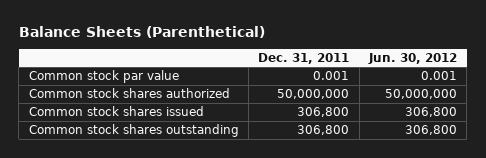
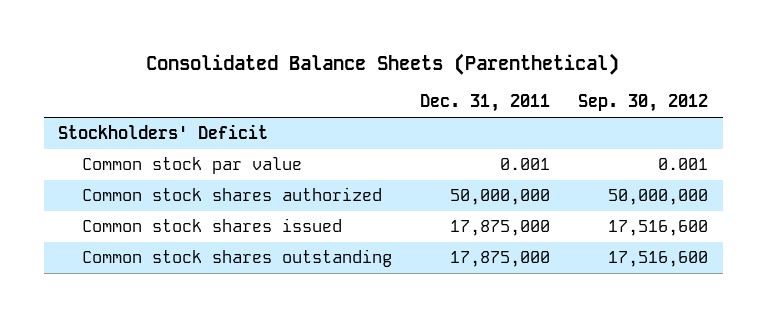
[18,25,265,38] Balance Sheets (Parenthetical) -> [146,52,620,75] Consolidated Balance Sheets (Parenthetical)
[368,52,458,64] Jun. 30, 2012 -> none
none -> [578,94,709,113] Sep. 30, 2012
none -> [58,124,269,140] Stockholders' Deficit
[297,107,350,118] 306,800 -> [450,220,551,237] 17,875,000
[297,125,350,136] 306,800 -> [450,251,551,268] 17,875,000

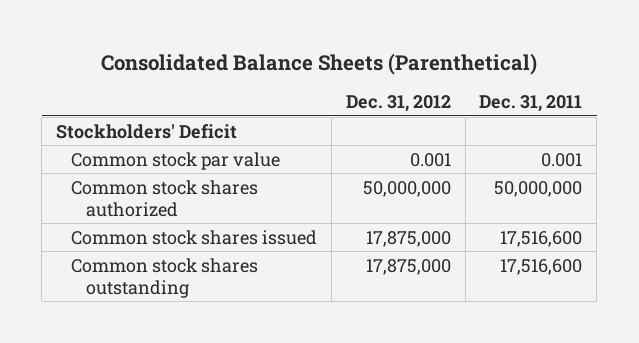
[578,94,709,113] Sep. 30, 2012 -> none
none -> [345,94,451,112] Dec. 31, 2012
[450,220,551,237] 17,875,000 -> [500,230,583,247] 17,516,600
[450,251,551,268] 17,875,000 -> [500,258,583,275] 17,516,600

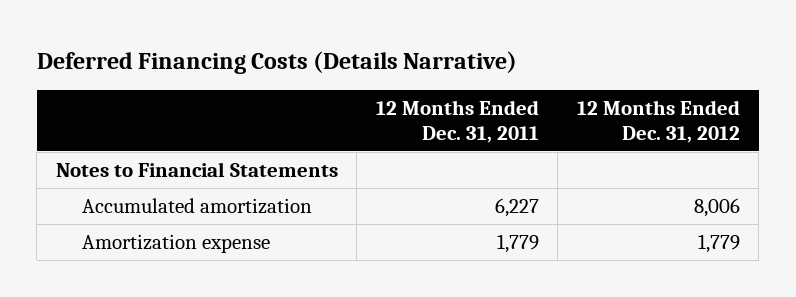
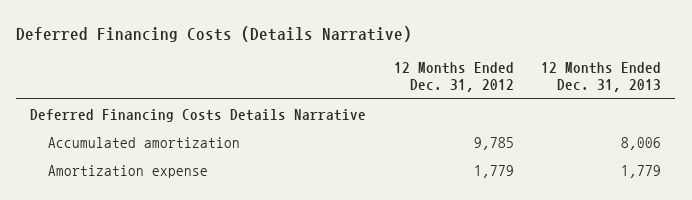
[375,99,539,144] 12 Months Ended Dec. 31, 2011 -> none
none -> [541,62,662,93] 12 Months Ended Dec. 31, 2013
[55,162,338,178] Notes to Financial Statements -> none
none -> [30,108,367,122] Deferred Financing Costs Details Narrative
[693,198,740,218] 8,006 -> [473,136,514,150] 9,785

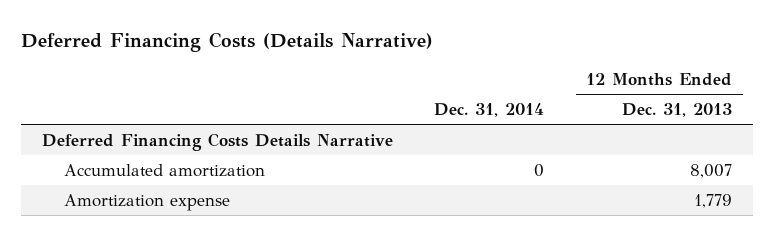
[393,62,514,93] 12 Months Ended Dec. 31, 2012 -> none
none -> [434,102,545,117] Dec. 31, 2014
[621,136,662,150] 8,006 -> [690,163,733,178] 8,007

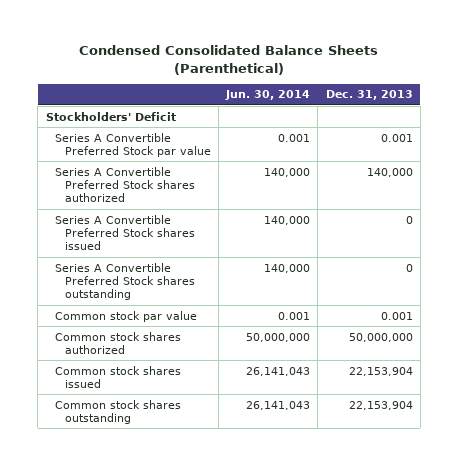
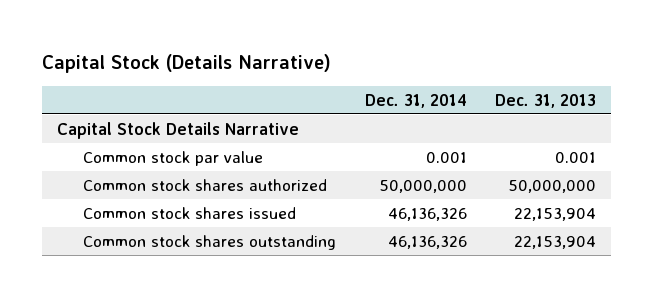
[79,45,379,75] Condensed Consolidated Balance Sheets (Parenthetical) -> [42,53,332,73] Capital Stock (Details Narrative)
[225,90,311,101] Jun. 30, 2014 -> none
none -> [364,93,467,108] Dec. 31, 2014
[45,111,176,121] Stockholders' Deficit -> none
[55,132,212,157] Series A Convertible Preferred Stock par value -> none
[55,166,196,203] Series A Convertible Preferred Stock shares authorized -> none
[55,214,196,251] Series A Convertible Preferred Stock shares issued -> none
[55,262,196,301] Series A Convertible Preferred Stock shares outstanding -> none
none -> [56,121,299,139] Capital Stock Details Narrative

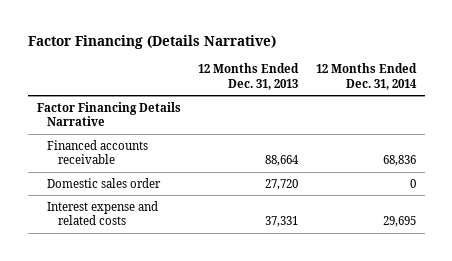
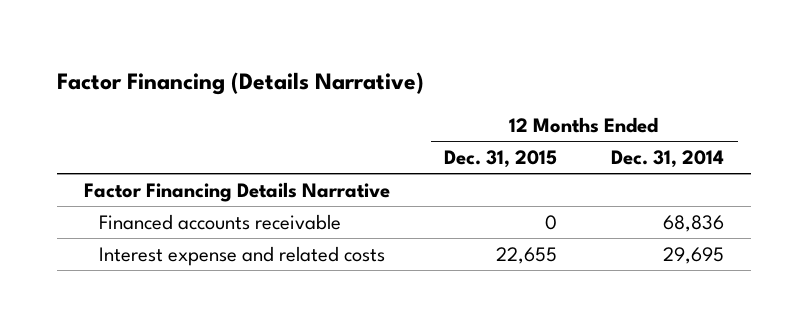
[198,63,300,91] 12 Months Ended Dec. 31, 2013 -> none
none -> [444,150,558,169] Dec. 31, 2015
[47,177,162,188] Domestic sales order -> none

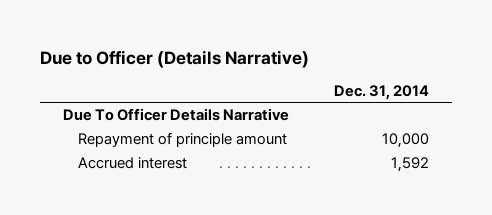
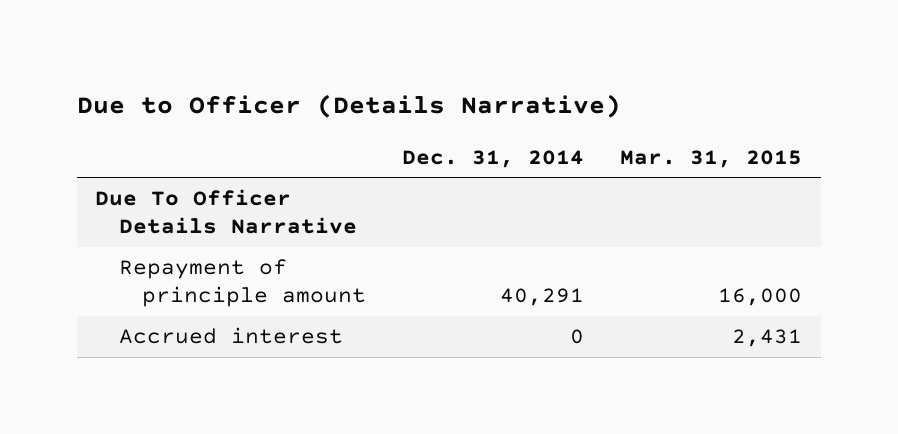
none -> [620,149,803,168] Mar. 31, 2015
[382,133,430,149] 10,000 -> [500,288,585,307] 40,291
[391,157,430,173] 1,592 -> [570,329,585,345] 0

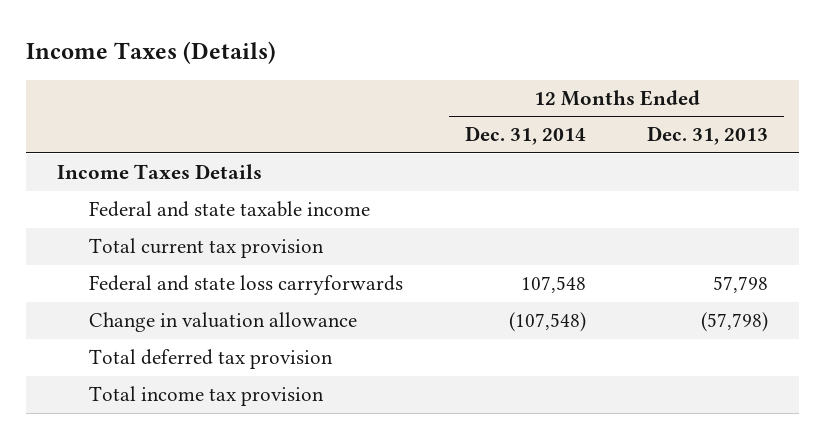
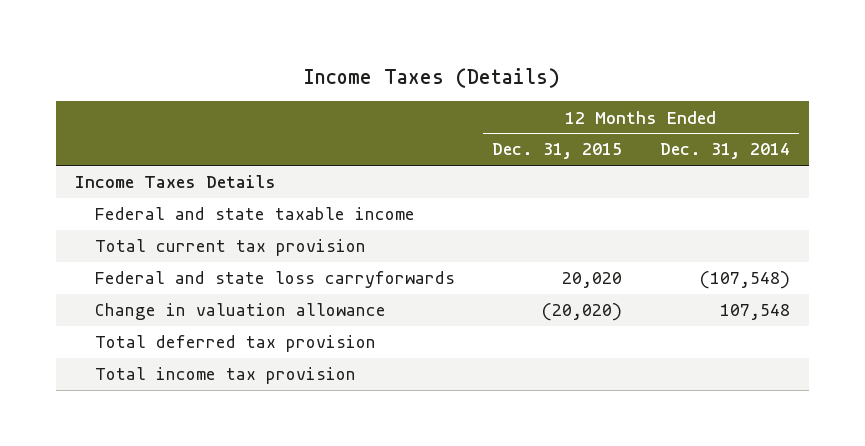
[647,126,769,146] Dec. 31, 2013 -> none
none -> [492,143,623,160] Dec. 31, 2015
[520,276,586,294] 107,548 -> [700,271,791,290] (107,548)
[508,312,586,333] (107,548) -> [720,304,791,321] 107,548

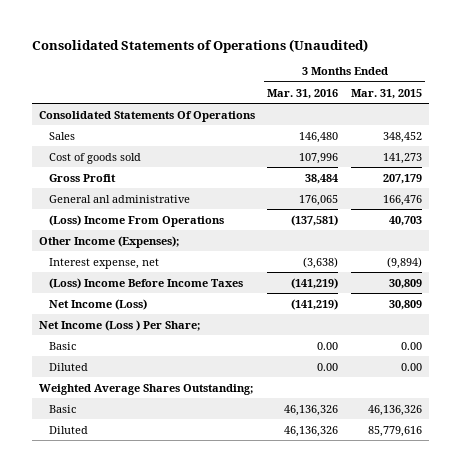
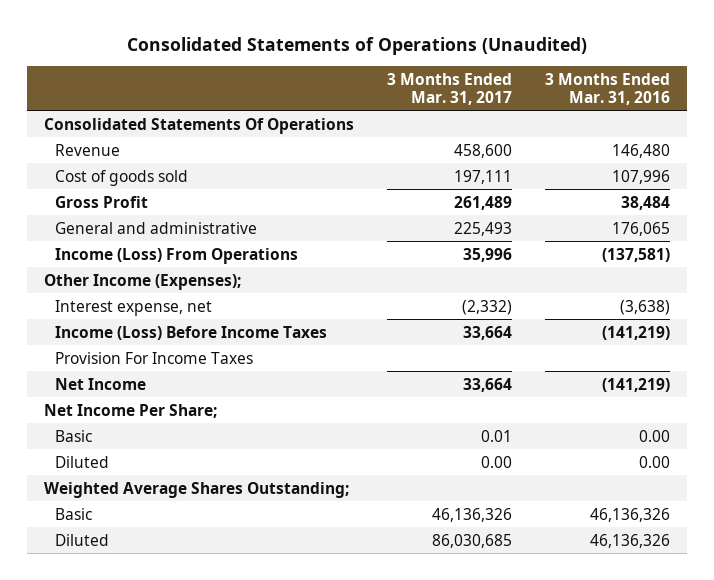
[351,88,423,99] Mar. 31, 2015 -> none
none -> [387,72,513,105] 3 Months Ended Mar. 31, 2017
[48,131,75,140] Sales -> [54,143,120,156] Revenue
[48,194,190,203] General anl administrative -> [54,221,257,234] General and administrative
[48,214,224,227] (Loss) Income From Operations -> [54,247,298,264] Income (Loss) From Operations
[48,277,243,289] (Loss) Income Before Income Taxes -> [54,325,327,340] Income (Loss) Before Income Taxes
none -> [54,351,253,364] Provision For Income Taxes
[48,298,147,310] Net Income (Loss) -> [54,377,146,390] Net Income
[38,319,200,331] Net Income (Loss ) Per Share; -> [43,403,217,418] Net Income Per Share;

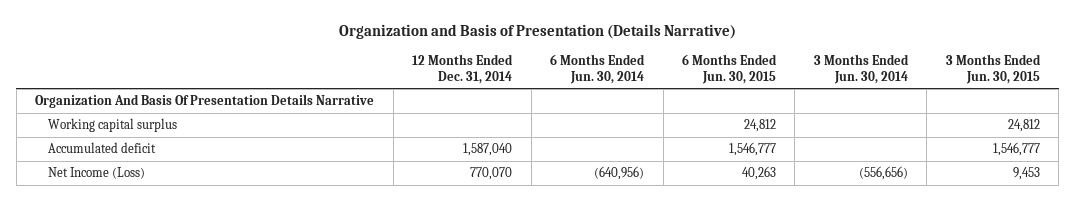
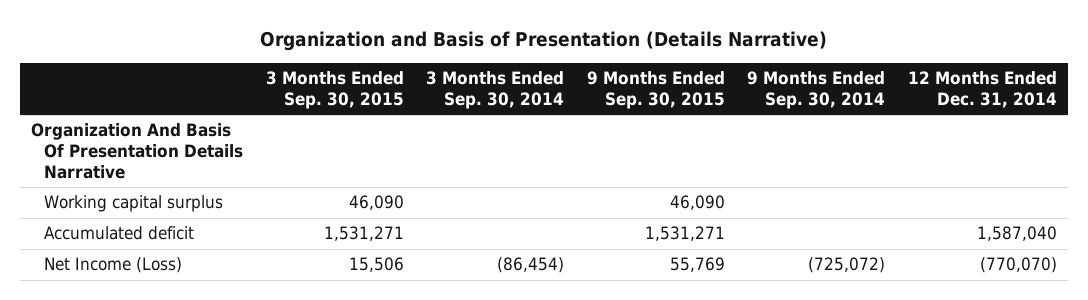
[550,54,646,84] 6 Months Ended Jun. 30, 2014 -> none
[682,54,778,84] 6 Months Ended Jun. 30, 2015 -> none
[813,54,909,84] 3 Months Ended Jun. 30, 2014 -> none
[945,54,1041,84] 3 Months Ended Jun. 30, 2015 -> none
none -> [265,71,404,109] 3 Months Ended Sep. 30, 2015
none -> [426,71,565,109] 3 Months Ended Sep. 30, 2014
none -> [586,71,725,109] 9 Months Ended Sep. 30, 2015
none -> [747,71,886,109] 9 Months Ended Sep. 30, 2014
[470,167,513,181] 770,070 -> [979,257,1057,274] (770,070)

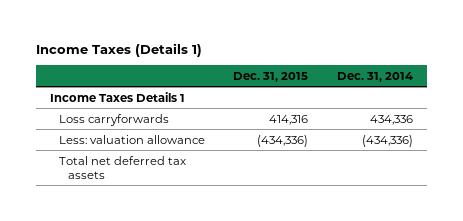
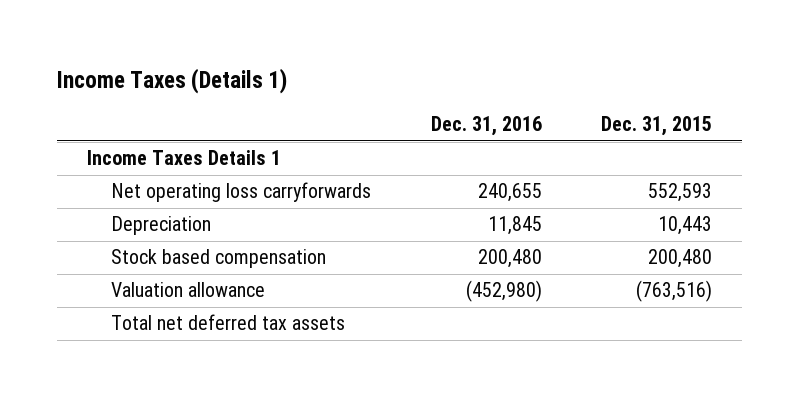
[336,71,413,82] Dec. 31, 2014 -> none
none -> [430,116,542,137] Dec. 31, 2016
[59,113,170,126] Loss carryforwards -> [111,182,372,203] Net operating loss carryforwards
[269,114,309,125] 414,316 -> [648,183,713,203] 552,593
none -> [111,216,212,236] Depreciation
none -> [111,249,327,269] Stock based compensation
[59,134,206,144] Less: valuation allowance -> [111,282,266,298] Valuation allowance
[257,134,309,147] (434,336) -> [636,280,713,303] (763,516)

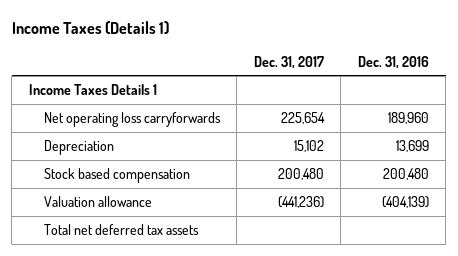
[601,116,713,137] Dec. 31, 2015 -> none
none -> [253,55,324,69] Dec. 31, 2017
[477,183,542,203] 240,655 -> [387,112,429,125] 189,960
[487,216,542,236] 11,845 -> [395,140,429,153] 13,699
[465,280,542,303] (452,980) -> [381,196,429,209] (404,139)

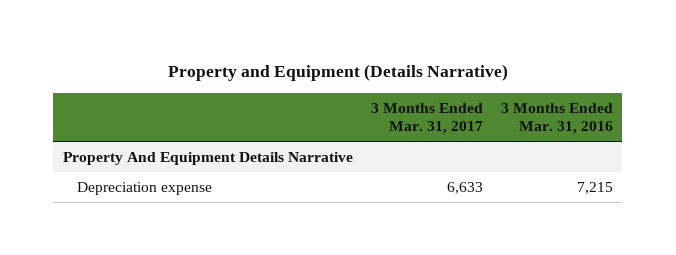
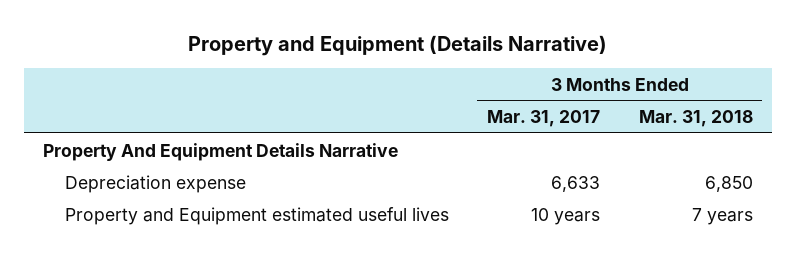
[501,102,614,135] 3 Months Ended Mar. 31, 2016 -> none
none -> [638,110,753,128] Mar. 31, 2018
none -> [64,206,449,225] Property and Equipment estimated useful lives

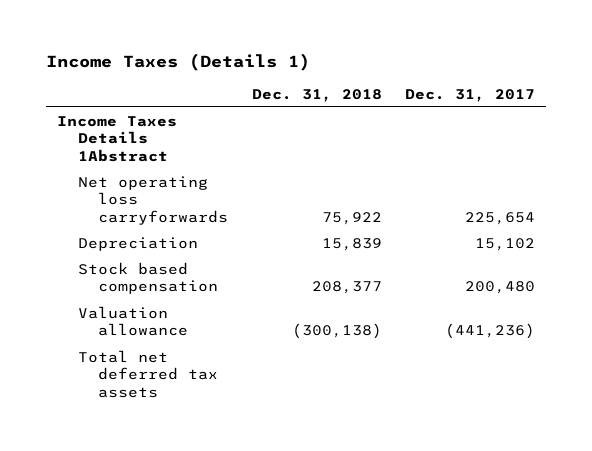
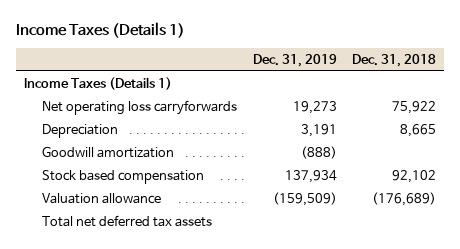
[404,88,535,102] Dec. 31, 2017 -> none
none -> [252,53,337,67] Dec. 31, 2019
[57,115,178,163] Income Taxes Details 1Abstract -> [23,76,172,90] Income Taxes (Details 1)
[321,237,382,251] 15,839 -> [400,123,437,137] 8,665
none -> [42,145,175,158] Goodwill amortization
[311,281,382,295] 208,377 -> [392,169,437,183] 92,102
[291,323,382,340] (300,138) -> [372,191,437,206] (176,689)

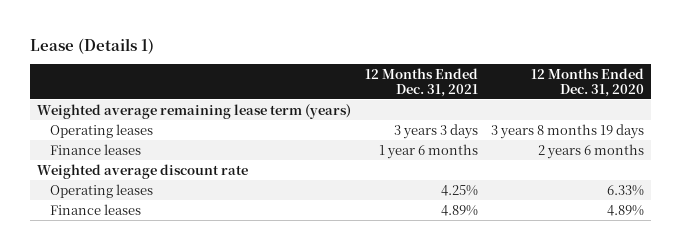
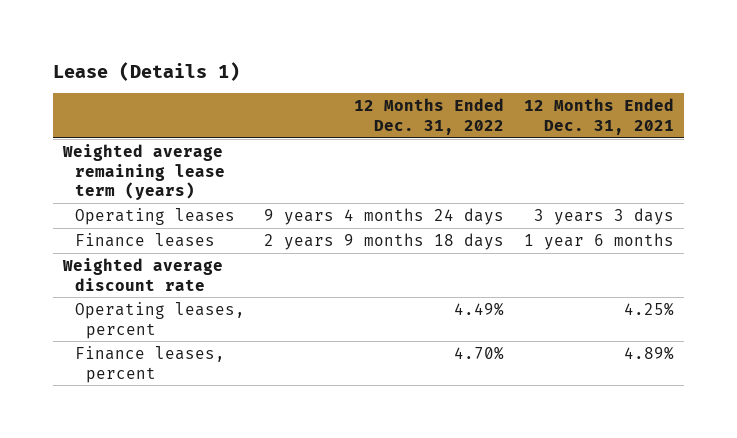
[531,67,645,97] 12 Months Ended Dec. 31, 2020 -> none
none -> [354,98,505,135] 12 Months Ended Dec. 31, 2022
[50,183,154,198] Operating leases -> [74,301,245,339] Operating leases, percent
[50,203,142,215] Finance leases -> [74,345,225,383] Finance leases, percent

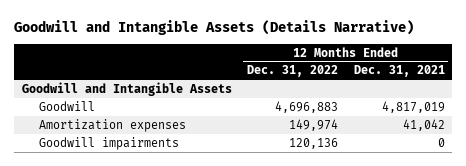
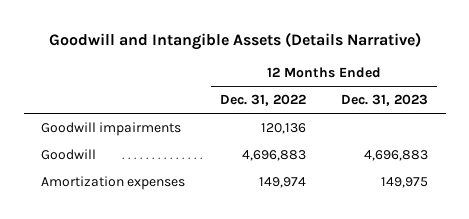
[353,65,445,78] Dec. 31, 2021 -> none
none -> [341,94,429,107] Dec. 31, 2023
[21,81,232,96] Goodwill and Intangible Assets -> none
[39,136,180,150] Goodwill impairments -> [41,121,182,136] Goodwill impairments

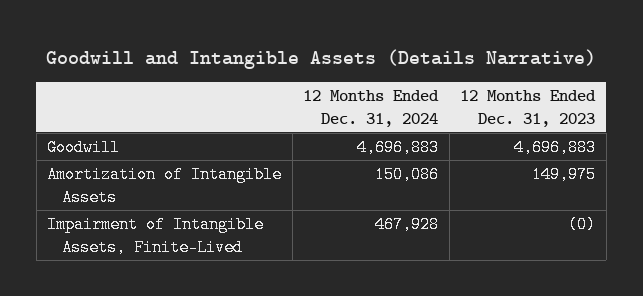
[220,94,307,107] Dec. 31, 2022 -> none
none -> [303,90,440,127] 12 Months Ended Dec. 31, 2024
[41,121,182,136] Goodwill impairments -> none
[41,175,186,190] Amortization expenses -> [47,165,283,206] Amortization of Intangible Assets
none -> [47,215,265,256] Impairment of Intangible Assets, Finite-Lived

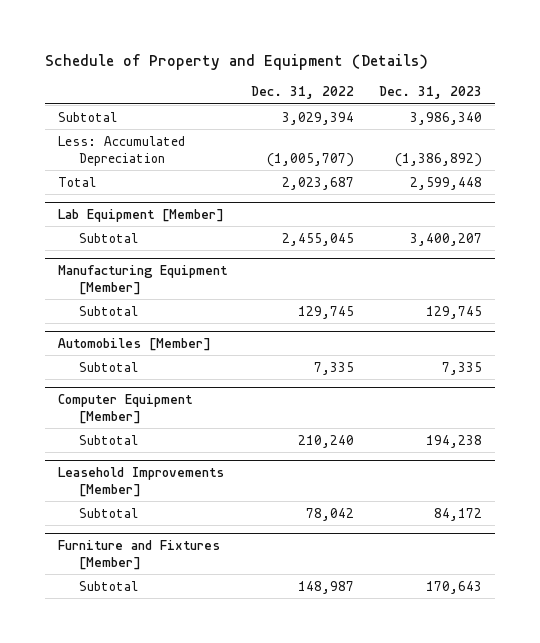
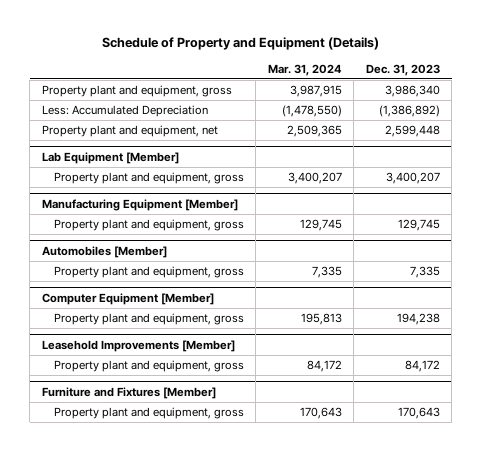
[251,86,355,100] Dec. 31, 2022 -> none
none -> [267,63,342,76] Mar. 31, 2024
[57,111,117,122] Subtotal -> [41,85,232,98] Property plant and equipment, gross
[57,176,96,187] Total -> [41,125,218,138] Property plant and equipment, net
[78,232,138,243] Subtotal -> [54,172,245,185] Property plant and equipment, gross
[78,305,138,316] Subtotal -> [54,219,245,232] Property plant and equipment, gross
[78,361,138,372] Subtotal -> [54,266,245,279] Property plant and equipment, gross
[78,434,138,445] Subtotal -> [54,313,245,326] Property plant and equipment, gross
[78,507,138,518] Subtotal -> [54,360,245,373] Property plant and equipment, gross
[78,580,138,591] Subtotal -> [54,407,245,420] Property plant and equipment, gross

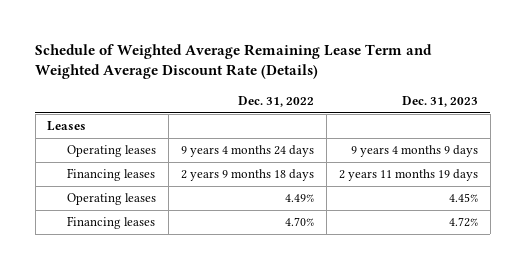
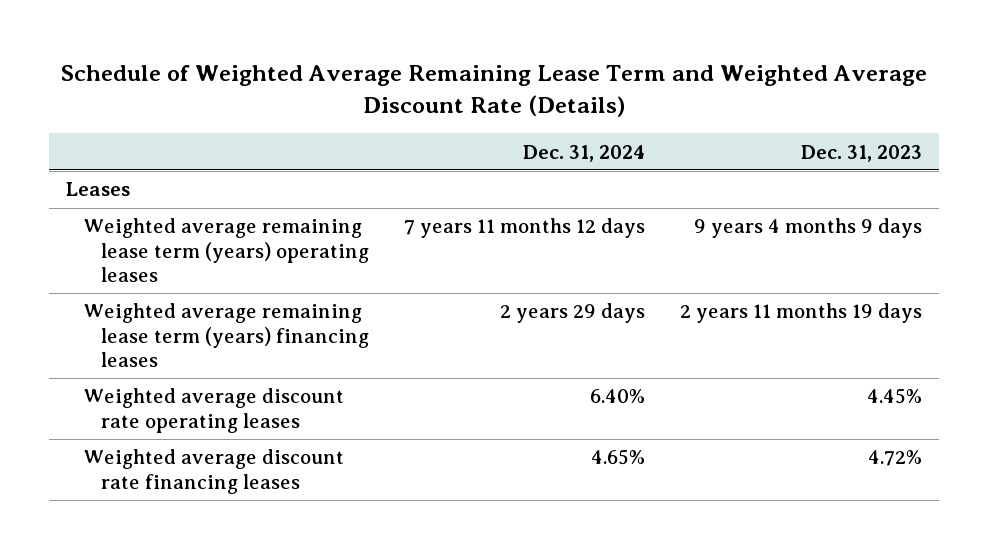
[238,95,315,107] Dec. 31, 2022 -> none
none -> [522,144,645,162] Dec. 31, 2024
[67,145,157,158] Operating leases -> [83,218,369,282] Weighted average remaining lease term (years) operating leases
[67,168,156,182] Financing leases -> [83,303,369,367] Weighted average remaining lease term (years) financing leases
[67,193,157,206] Operating leases -> [83,388,344,433] Weighted average discount rate operating leases
[67,216,156,230] Financing leases -> [83,449,344,494] Weighted average discount rate financing leases

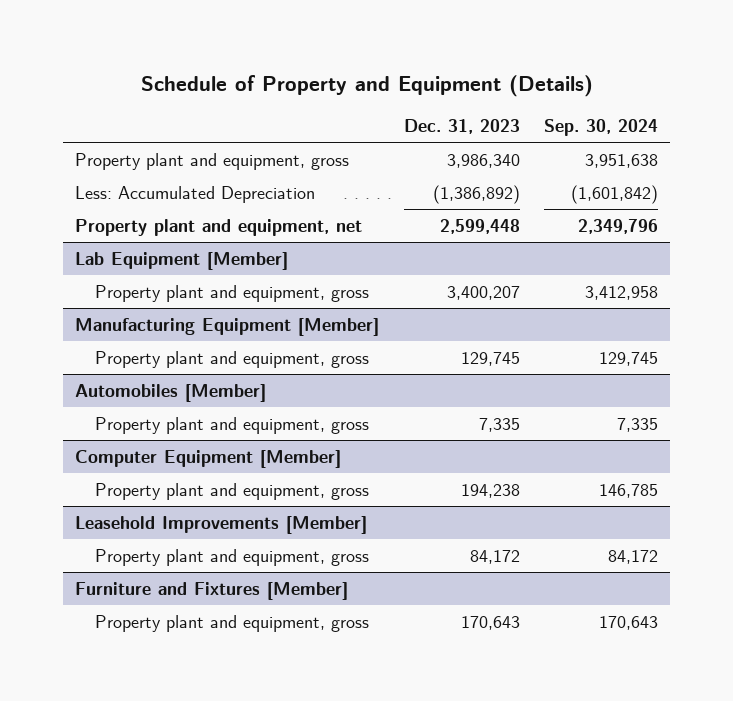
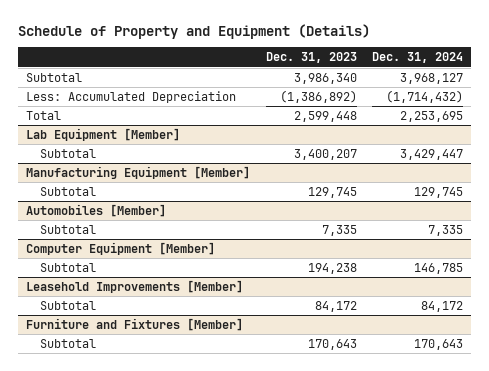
[544,119,659,137] Sep. 30, 2024 -> none
none -> [372,52,464,64] Dec. 31, 2024
[75,152,350,170] Property plant and equipment, gross -> [25,72,82,82] Subtotal
[75,218,363,236] Property plant and equipment, net -> [25,110,61,120] Total
[95,284,370,302] Property plant and equipment, gross -> [40,148,97,158] Subtotal
[95,350,370,368] Property plant and equipment, gross -> [40,186,97,196] Subtotal
[95,416,370,434] Property plant and equipment, gross -> [40,224,97,234] Subtotal
[95,482,370,500] Property plant and equipment, gross -> [40,262,97,272] Subtotal
[95,548,370,566] Property plant and equipment, gross -> [40,300,97,310] Subtotal
[95,614,370,632] Property plant and equipment, gross -> [40,338,97,348] Subtotal

